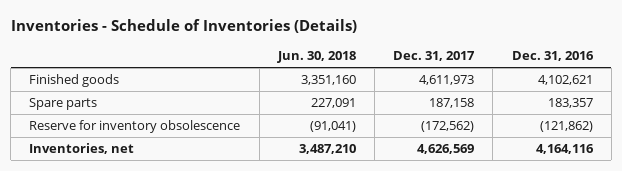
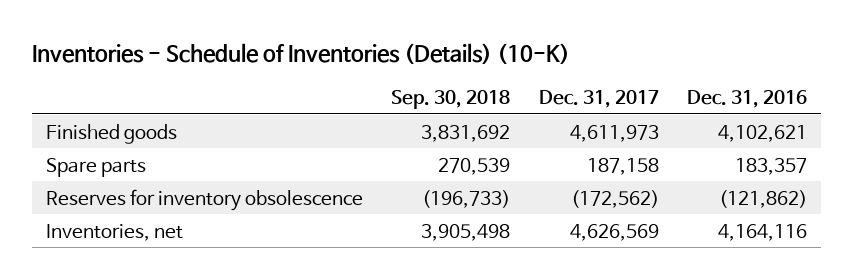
[10,19,357,34] Inventories - Schedule of Inventories (Details) -> [31,43,570,65] Inventories - Schedule of Inventories (Details) (10-K)
[276,51,356,64] Jun. 30, 2018 -> none
none -> [391,89,511,109] Sep. 30, 2018
[29,120,241,134] Reserve for inventory obsolescence -> [46,188,364,211] Reserves for inventory obsolescence

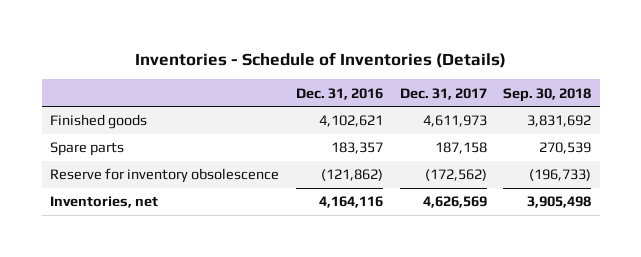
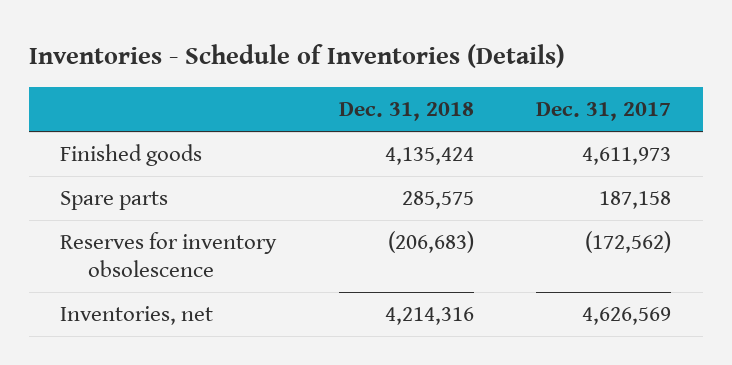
[295,87,383,100] Dec. 31, 2016 -> none
[503,87,592,102] Sep. 30, 2018 -> none
none -> [338,102,474,122] Dec. 31, 2018
[50,168,280,184] Reserve for inventory obsolescence -> [60,232,278,277] Reserves for inventory obsolescence

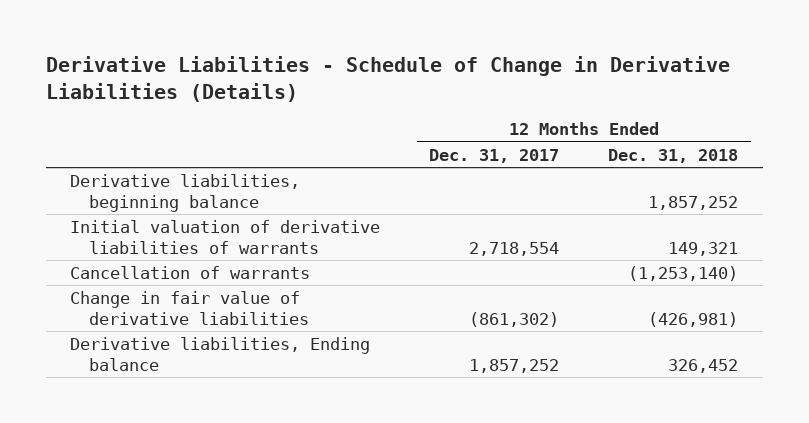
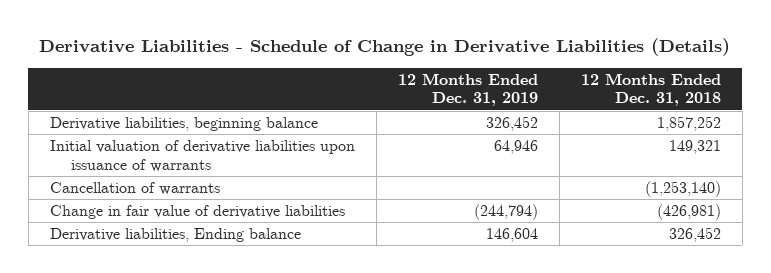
[429,148,560,163] Dec. 31, 2017 -> none
none -> [397,72,538,107] 12 Months Ended Dec. 31, 2019
[70,219,381,254] Initial valuation of derivative liabilities of warrants -> [49,140,355,172] Initial valuation of derivative liabilities upon issuance of warrants

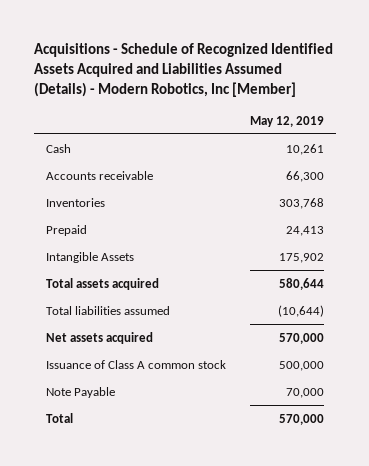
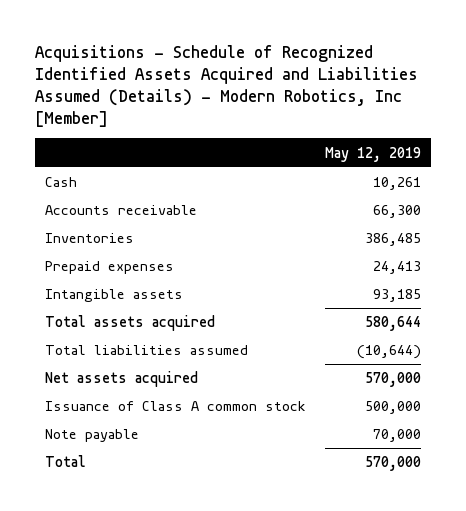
[278,197,324,209] 303,768 -> [365,233,422,247] 386,485
[45,224,87,236] Prepaid -> [45,261,175,275] Prepaid expenses
[45,251,134,263] Intangible Assets -> [45,289,184,303] Intangible assets
[278,252,324,263] 175,902 -> [373,289,422,303] 93,185
[45,386,115,398] Note Payable -> [45,429,140,443] Note payable

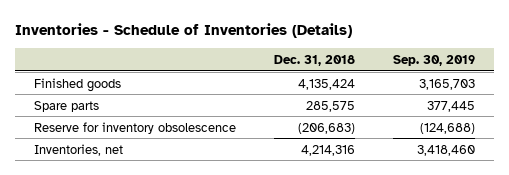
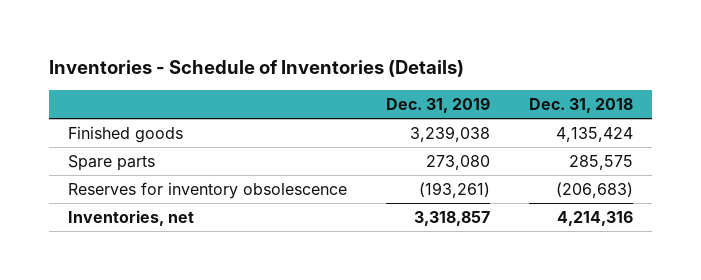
[392,55,475,67] Sep. 30, 2019 -> none
none -> [385,97,490,114] Dec. 31, 2019
[34,121,237,134] Reserve for inventory obsolescence -> [68,182,348,200] Reserves for inventory obsolescence

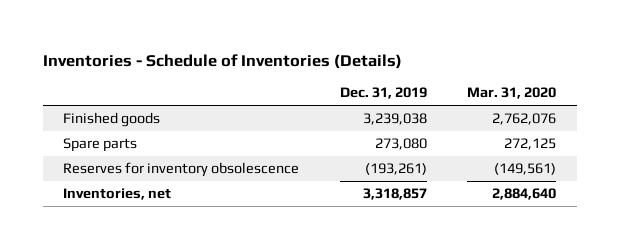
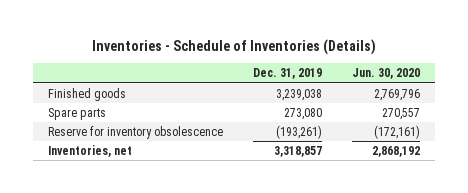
[467,87,557,100] Mar. 31, 2020 -> none
none -> [352,68,421,80] Jun. 30, 2020
[63,162,300,178] Reserves for inventory obsolescence -> [47,125,223,139] Reserve for inventory obsolescence

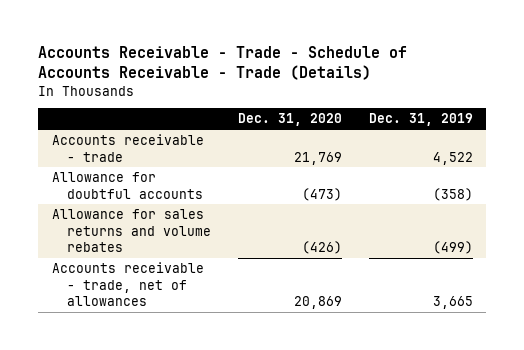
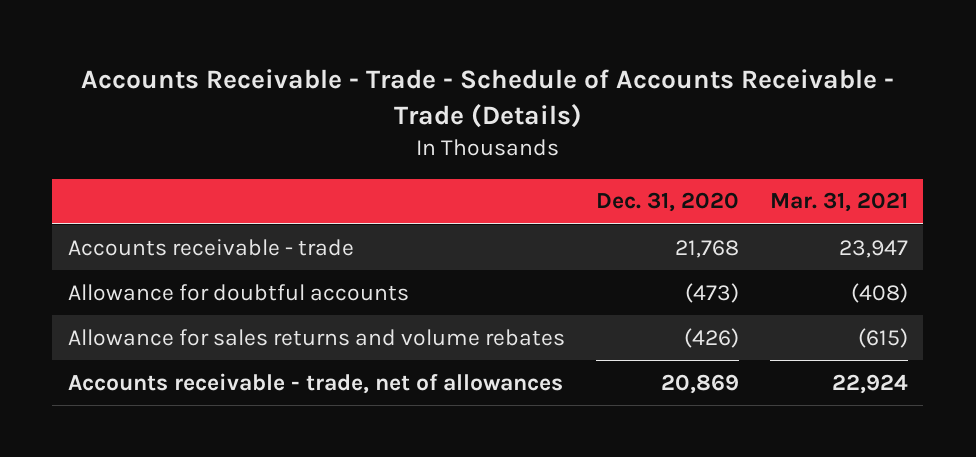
[368,113,473,127] Dec. 31, 2019 -> none
none -> [769,192,908,213] Mar. 31, 2021
[293,151,342,165] 21,769 -> [674,239,739,258] 21,768

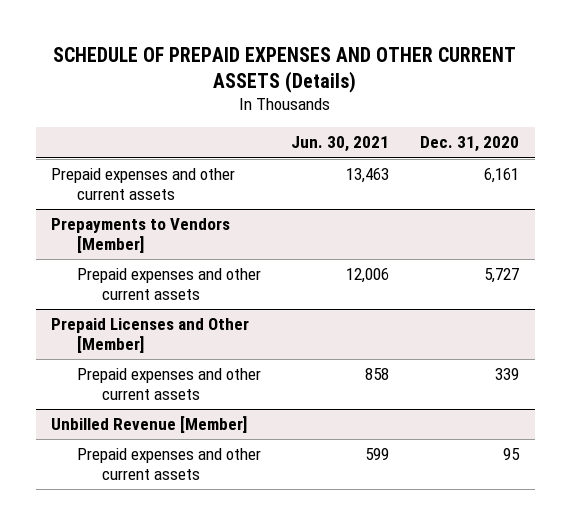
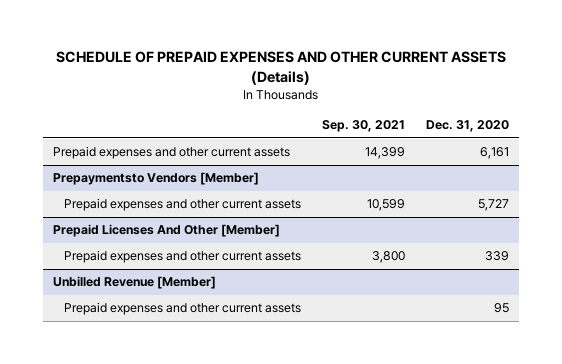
[291,136,390,153] Jun. 30, 2021 -> none
none -> [321,120,405,133] Sep. 30, 2021
[51,218,231,253] Prepayments to Vendors [Member] -> [53,172,260,186] Prepaymentsto Vendors [Member]
[51,318,250,353] Prepaid Licenses and Other [Member] -> [53,224,281,238] Prepaid Licenses And Other [Member]

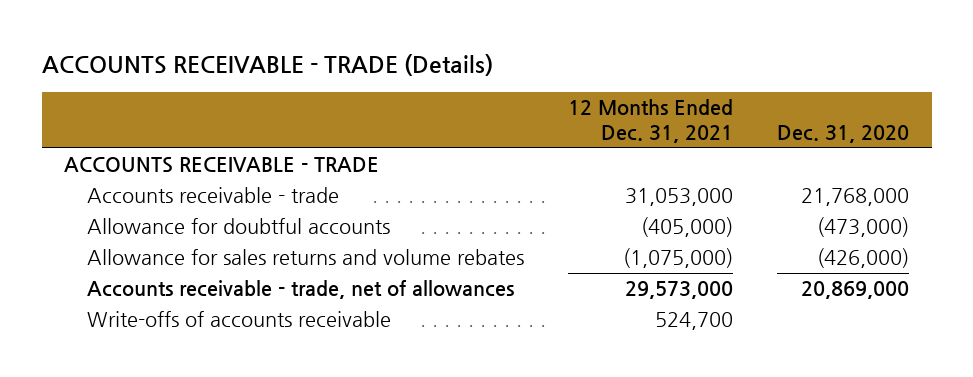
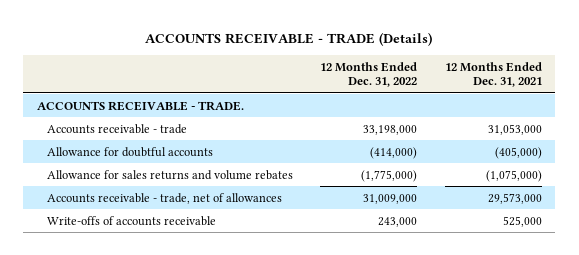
[777,125,910,144] Dec. 31, 2020 -> none
none -> [320,61,418,88] 12 Months Ended Dec. 31, 2022
[64,157,380,174] ACCOUNTS RECEIVABLE - TRADE -> [37,100,245,111] ACCOUNTS RECEIVABLE - TRADE.
[654,312,733,331] 524,700 -> [502,215,542,227] 525,000

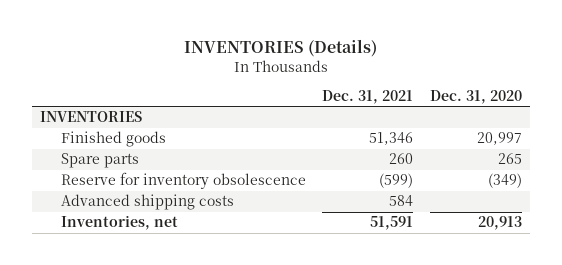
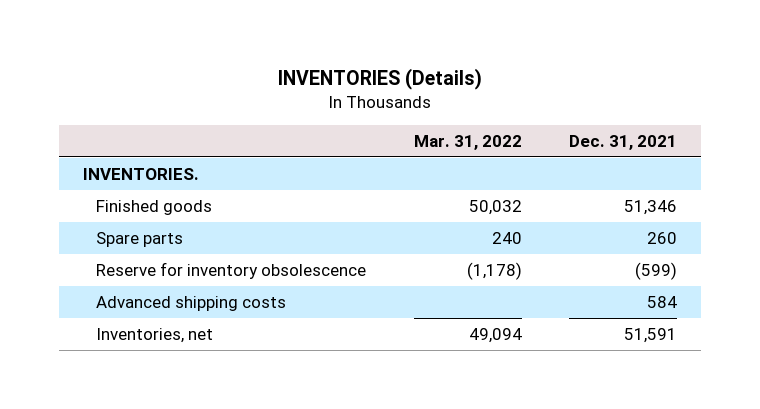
[429,90,522,105] Dec. 31, 2020 -> none
none -> [413,135,522,151] Mar. 31, 2022
[40,111,143,123] INVENTORIES -> [82,167,199,180] INVENTORIES.

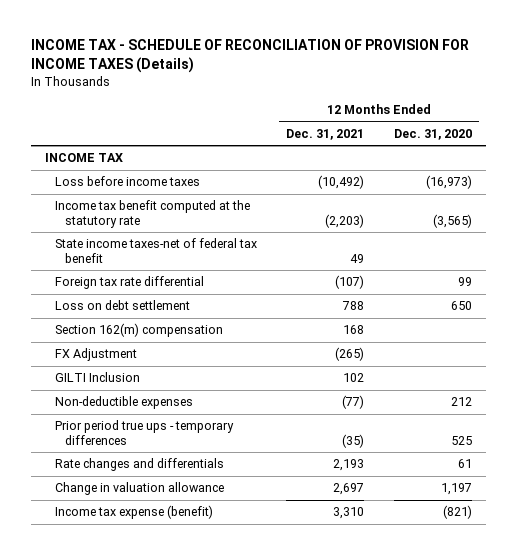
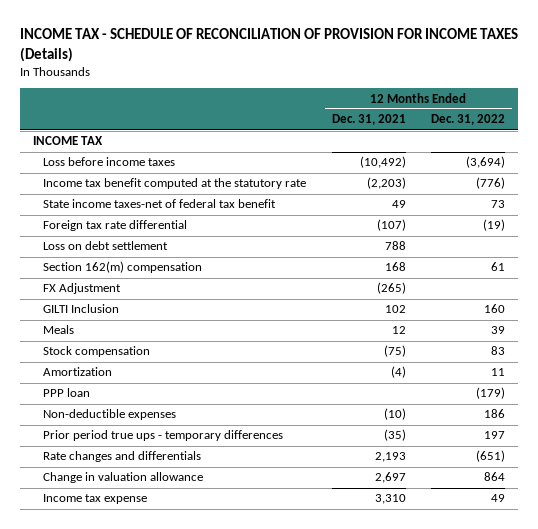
[393,128,472,140] Dec. 31, 2020 -> none
none -> [431,114,506,126] Dec. 31, 2022
none -> [42,325,74,335] Meals
none -> [42,346,150,358] Stock compensation
none -> [42,367,112,377] Amortization
none -> [42,388,90,398] PPP loan
[342,395,365,410] (77) -> [383,408,406,421] (10)
[55,505,214,520] Income tax expense (benefit) -> [42,494,147,505] Income tax expense

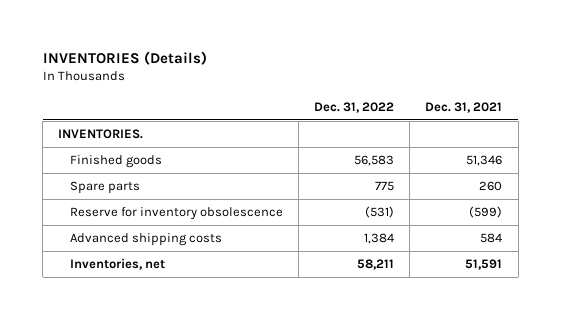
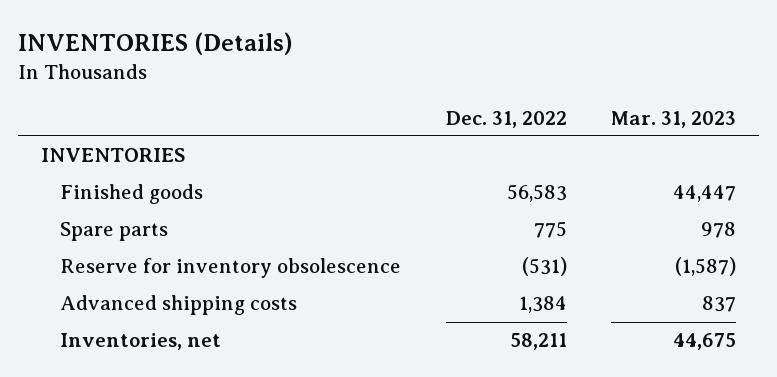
[425,101,503,113] Dec. 31, 2021 -> none
none -> [611,110,737,128] Mar. 31, 2023
[58,129,144,140] INVENTORIES. -> [40,148,185,163] INVENTORIES

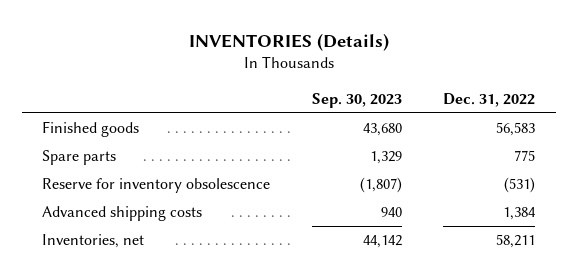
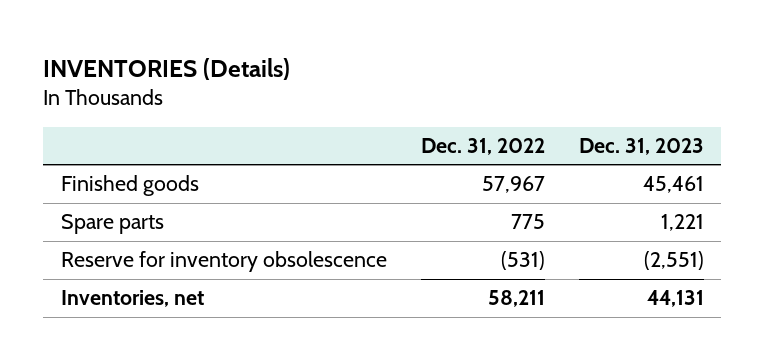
[311,92,402,108] Sep. 30, 2023 -> none
none -> [579,137,705,155] Dec. 31, 2023
[496,122,536,137] 56,583 -> [481,176,545,194] 57,967
[42,206,203,222] Advanced shipping costs -> none

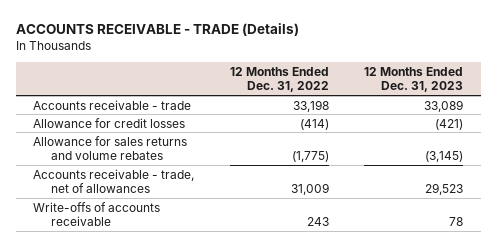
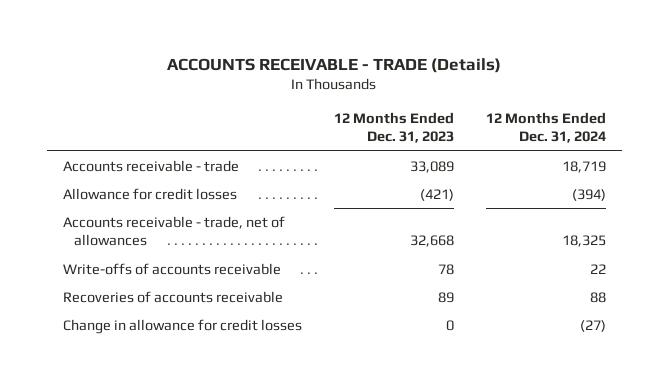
[229,66,329,93] 12 Months Ended Dec. 31, 2022 -> none
none -> [485,112,606,144] 12 Months Ended Dec. 31, 2024
[33,135,188,161] Allowance for sales returns and volume rebates -> none
[425,183,464,196] 29,523 -> [409,235,454,248] 32,668
none -> [62,290,283,303] Recoveries of accounts receivable
none -> [62,318,302,334] Change in allowance for credit losses

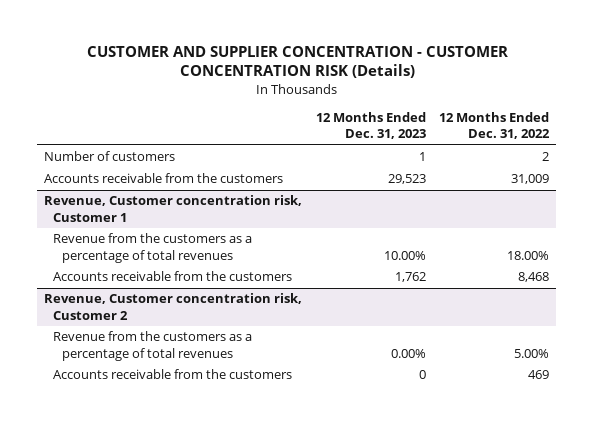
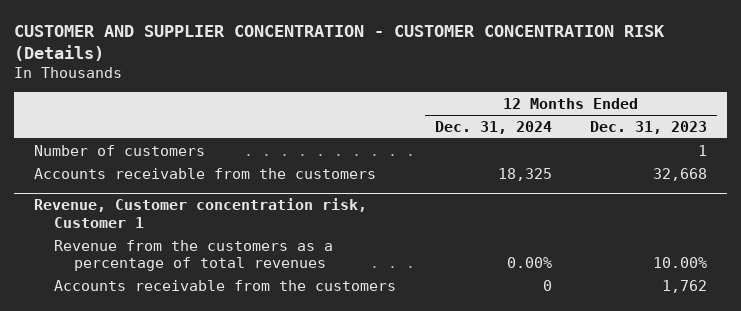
[439,111,551,140] 12 Months Ended Dec. 31, 2022 -> none
none -> [434,120,552,134] Dec. 31, 2024
[387,174,426,185] 29,523 -> [653,167,708,181] 32,668
[43,293,302,320] Revenue, Customer concentration risk, Customer 2 -> none
[52,331,252,361] Revenue from the customers as a percentage of total revenues -> none
[52,369,292,380] Accounts receivable from the customers -> none

